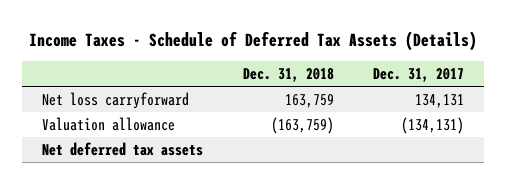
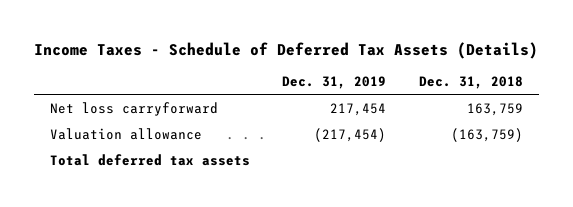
[373,67,465,82] Dec. 31, 2017 -> none
none -> [282,75,387,89] Dec. 31, 2019
[42,141,204,156] Net deferred tax assets -> [50,153,251,166] Total deferred tax assets

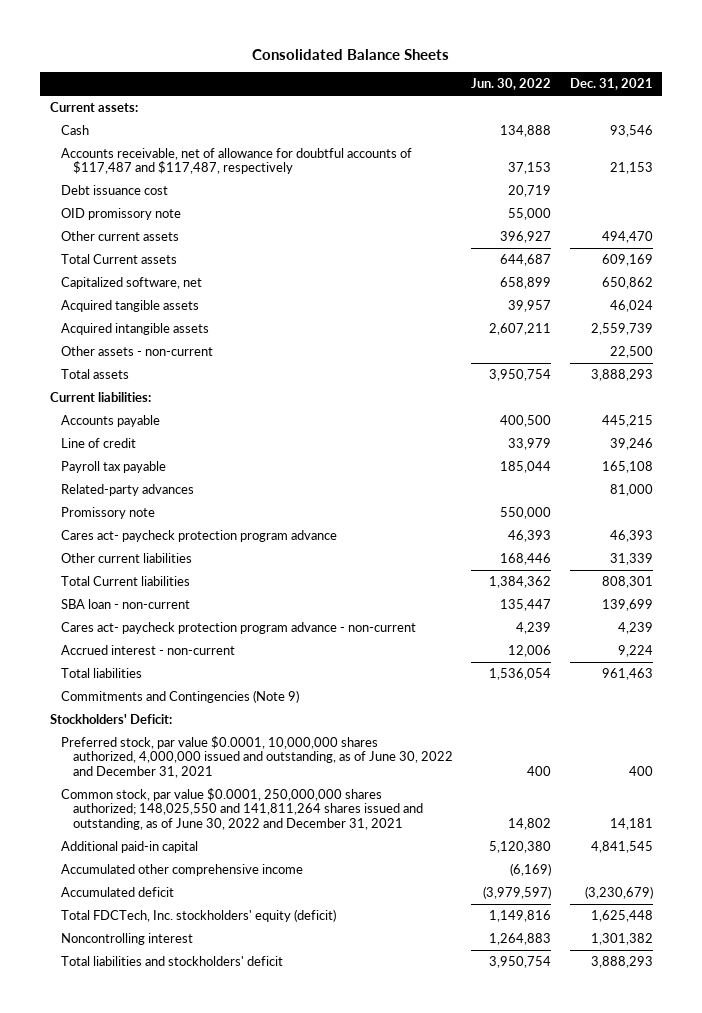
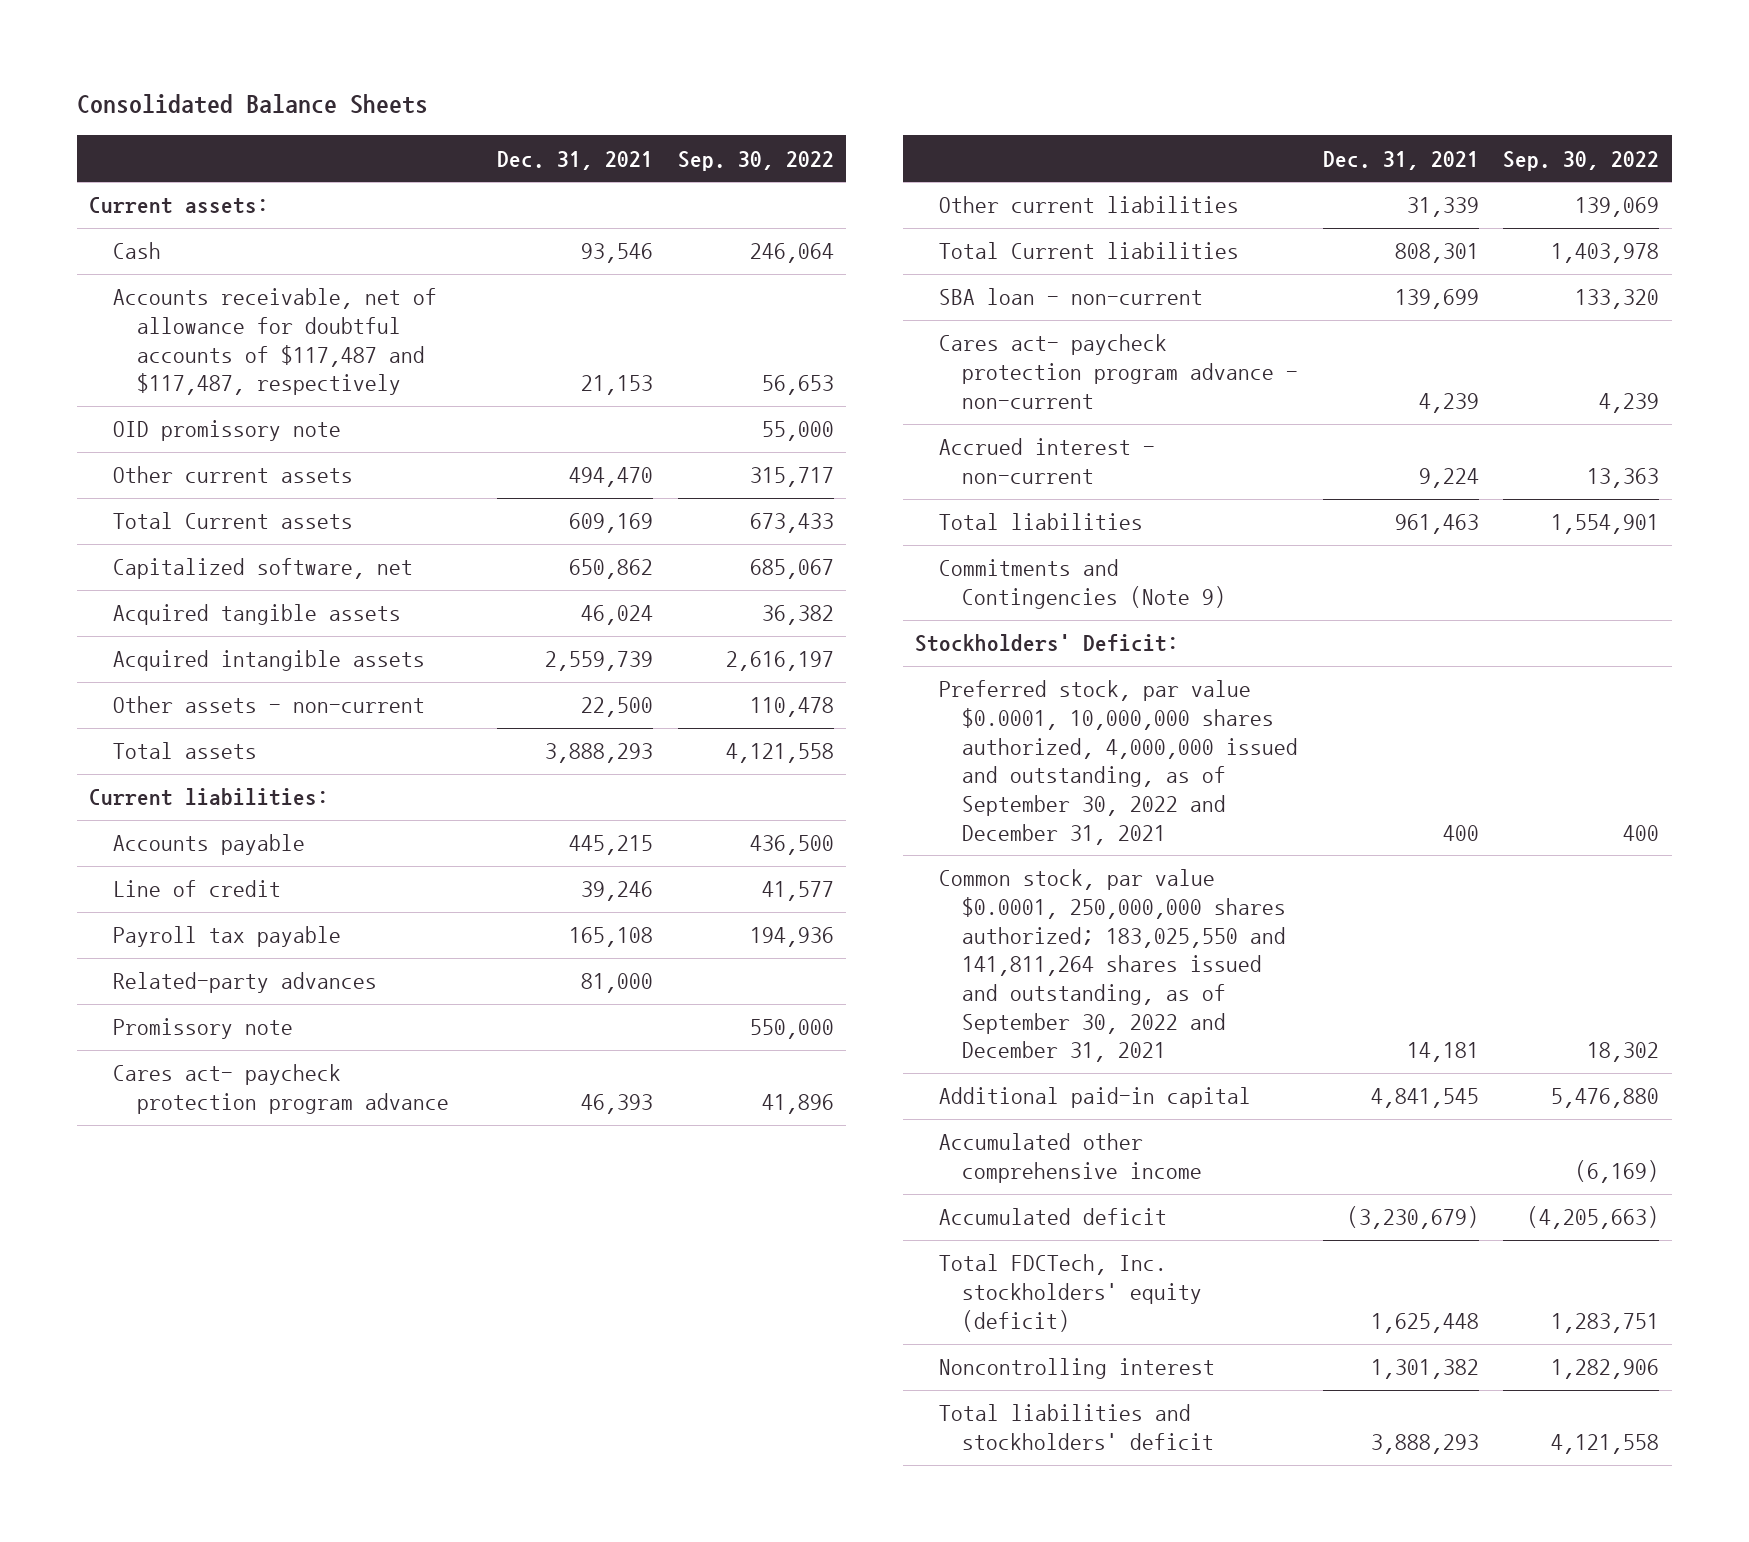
[471,78,552,91] Jun. 30, 2022 -> none
none -> [677,150,834,171] Sep. 30, 2022
[61,184,169,195] Debt issuance cost -> none
[61,735,454,778] Preferred stock, par value $0.0001, 10,000,000 shares authorized, 4,000,000 issued and outstanding, as of June 30, 2022 and December 31, 2021 -> [938,680,1299,845] Preferred stock, par value $0.0001, 10,000,000 shares authorized, 4,000,000 issued and outstanding, as of September 30, 2022 and December 31, 2021
[61,787,424,830] Common stock, par value $0.0001, 250,000,000 shares authorized; 148,025,550 and 141,811,264 shares issued and outstanding, as of June 30, 2022 and December 31, 2021 -> [938,869,1287,1063] Common stock, par value $0.0001, 250,000,000 shares authorized; 183,025,550 and 141,811,264 shares issued and outstanding, as of September 30, 2022 and December 31, 2021

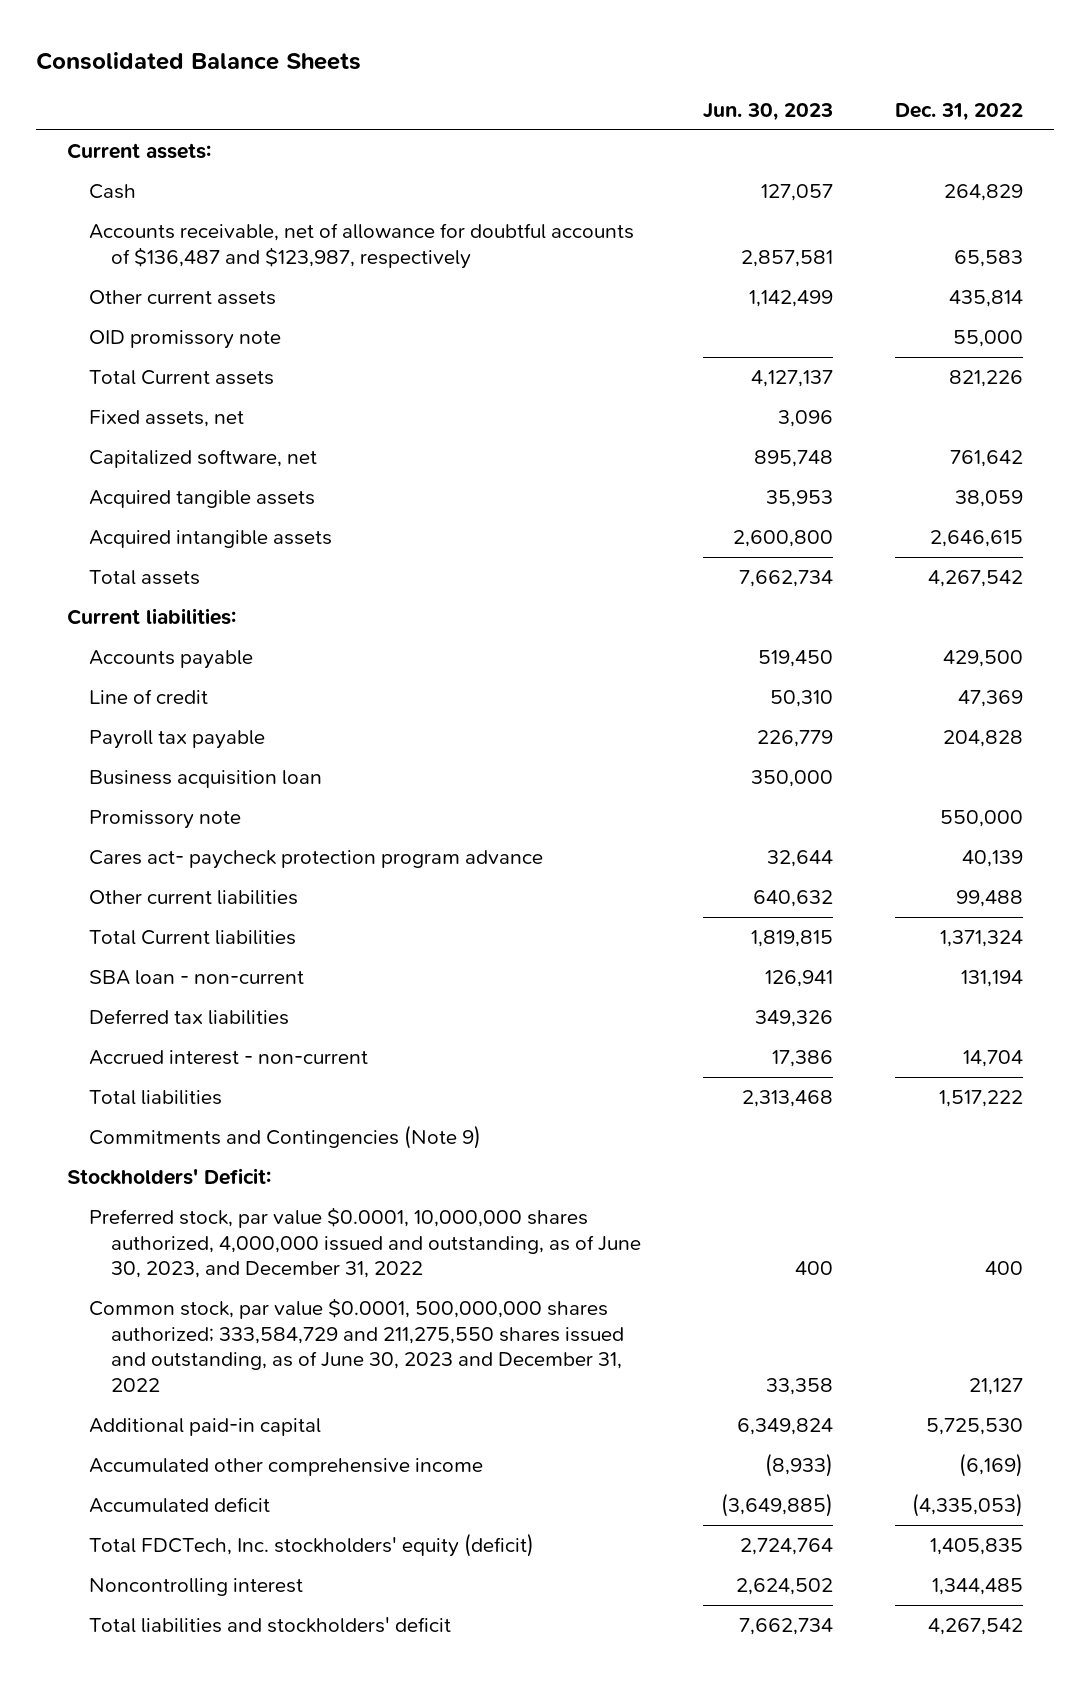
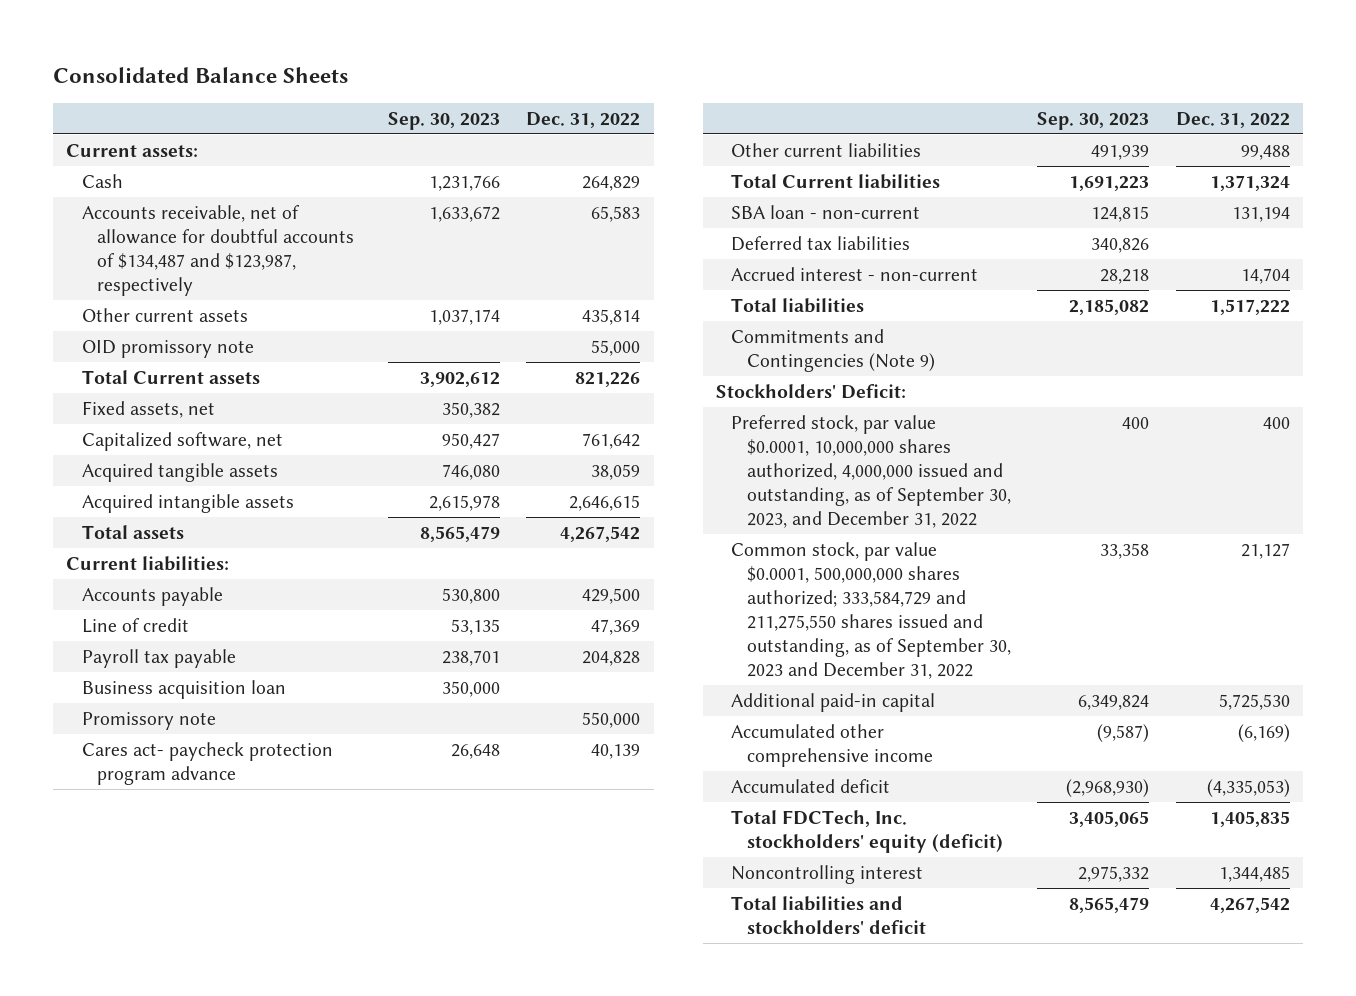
[703,102,834,121] Jun. 30, 2023 -> none
none -> [387,111,500,130] Sep. 30, 2023
[89,223,635,269] Accounts receivable, net of allowance for doubtful accounts of $136,487 and $123,987, respectively -> [81,204,354,296] Accounts receivable, net of allowance for doubtful accounts of $134,487 and $123,987, respectively
[89,1207,642,1279] Preferred stock, par value $0.0001, 10,000,000 shares authorized, 4,000,000 issued and outstanding, as of June 30, 2023, and December 31, 2022 -> [731,414,1011,528] Preferred stock, par value $0.0001, 10,000,000 shares authorized, 4,000,000 issued and outstanding, as of September 30, 2023, and December 31, 2022
[89,1298,625,1392] Common stock, par value $0.0001, 500,000,000 shares authorized; 333,584,729 and 211,275,550 shares issued and outstanding, as of June 30, 2023 and December 31, 2022 -> [731,541,1011,679] Common stock, par value $0.0001, 500,000,000 shares authorized; 333,584,729 and 211,275,550 shares issued and outstanding, as of September 30, 2023 and December 31, 2022

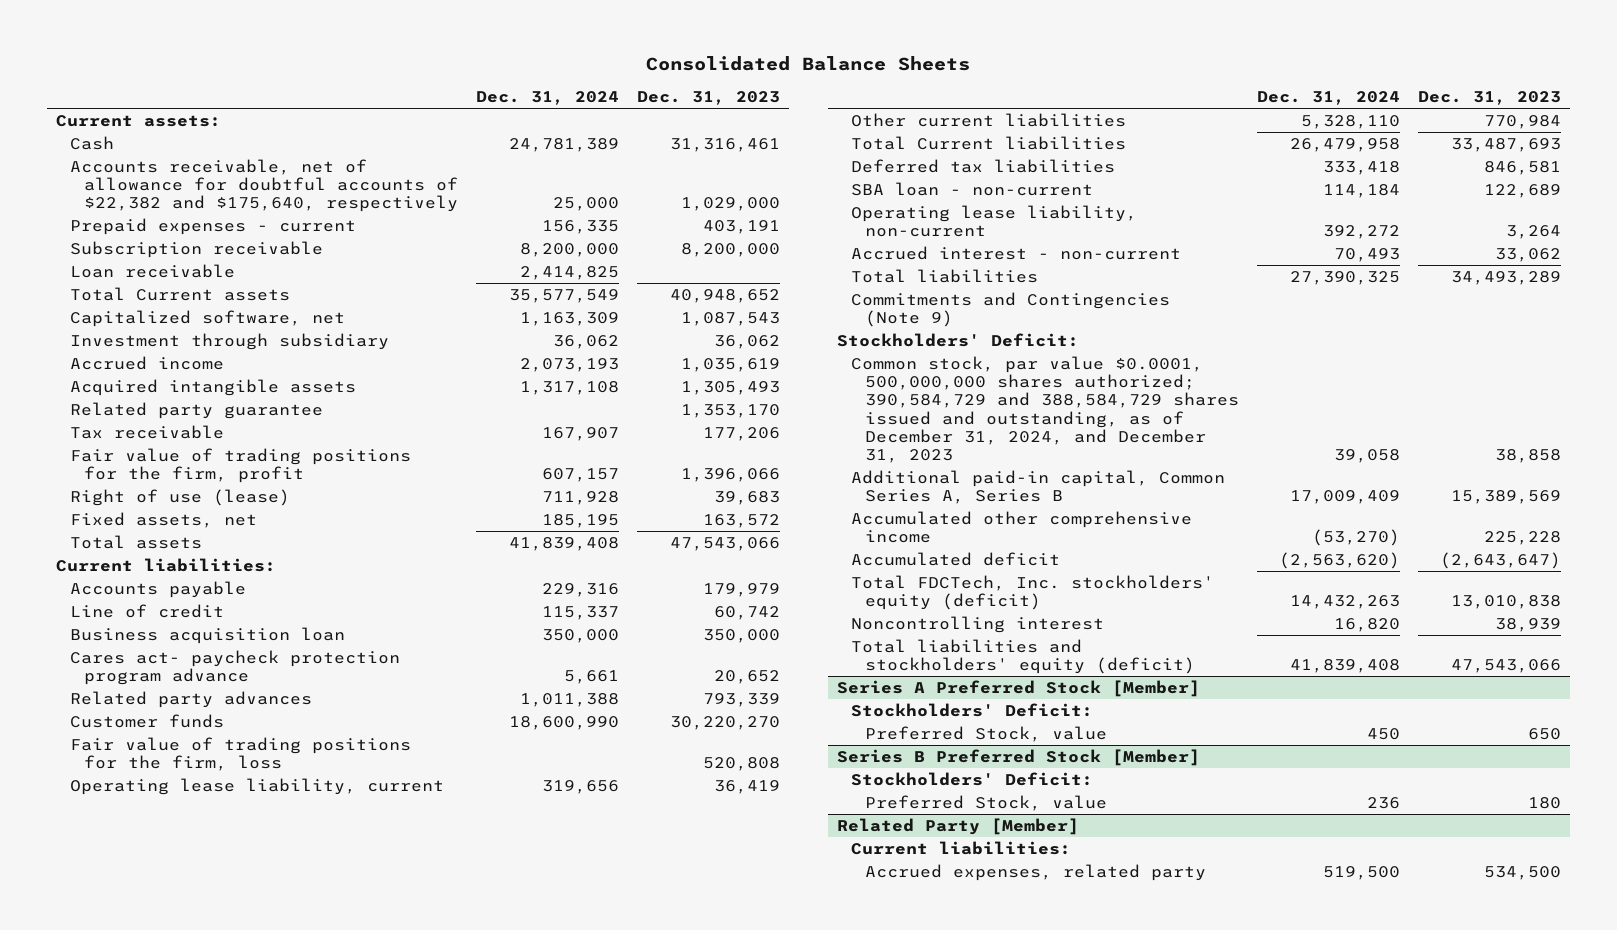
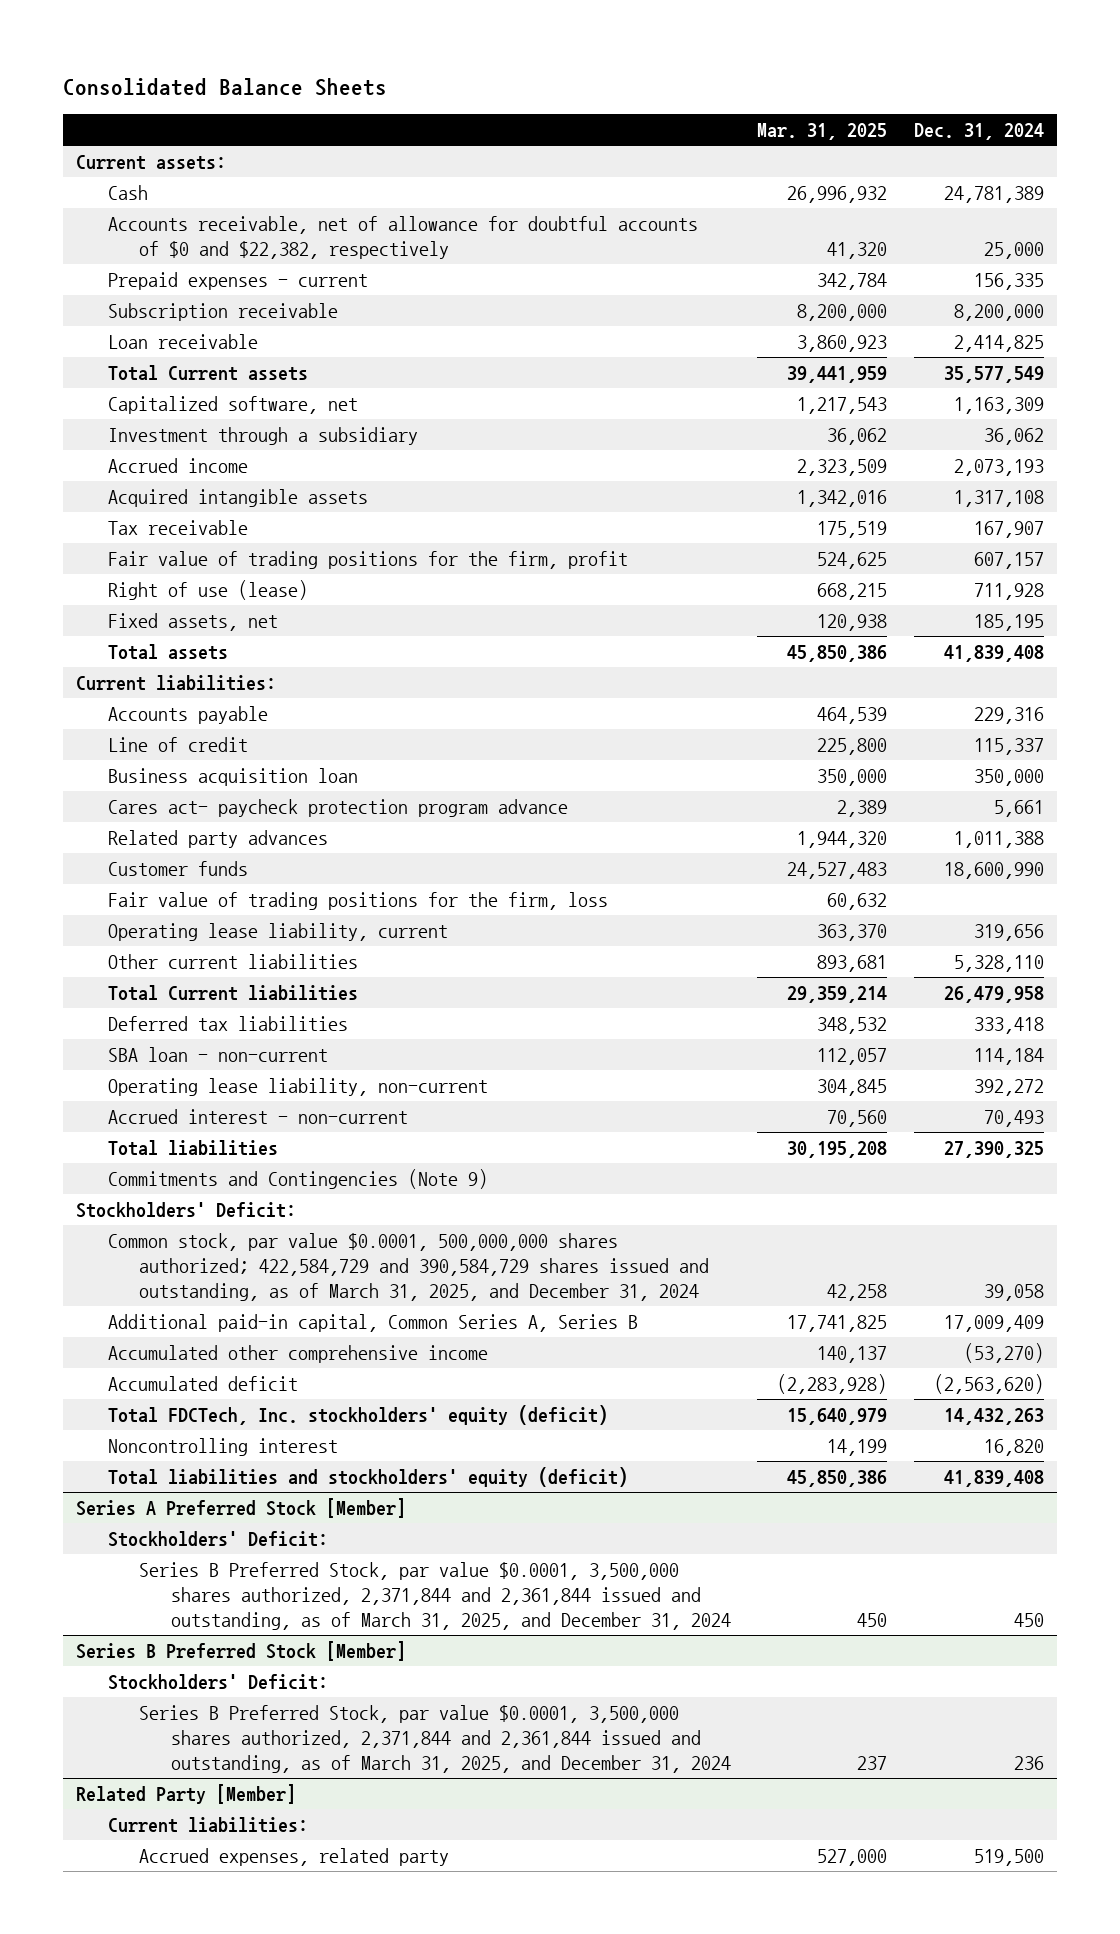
[637,91,781,106] Dec. 31, 2023 -> none
none -> [757,123,888,141] Mar. 31, 2025
[69,158,459,213] Accounts receivable, net of allowance for doubtful accounts of $22,382 and $175,640, respectively -> [107,215,698,259] Accounts receivable, net of allowance for doubtful accounts of $0 and $22,382, respectively
[69,332,389,350] Investment through subsidiary -> [107,426,418,445] Investment through a subsidiary
[69,401,323,419] Related party guarantee -> none
[850,355,1240,464] Common stock, par value $0.0001, 500,000,000 shares authorized; 390,584,729 and 388,584,729 shares issued and outstanding, as of December 31, 2024, and December 31, 2023 -> [107,1232,710,1301] Common stock, par value $0.0001, 500,000,000 shares authorized; 422,584,729 and 390,584,729 shares issued and outstanding, as of March 31, 2025, and December 31, 2024
[865,725,1108,742] Preferred Stock, value -> [139,1561,731,1630] Series B Preferred Stock, par value $0.0001, 3,500,000 shares authorized, 2,371,844 and 2,361,844 issued and outstanding, as of March 31, 2025, and December 31, 2024
[865,794,1108,811] Preferred Stock, value -> [139,1704,731,1773] Series B Preferred Stock, par value $0.0001, 3,500,000 shares authorized, 2,371,844 and 2,361,844 issued and outstanding, as of March 31, 2025, and December 31, 2024

